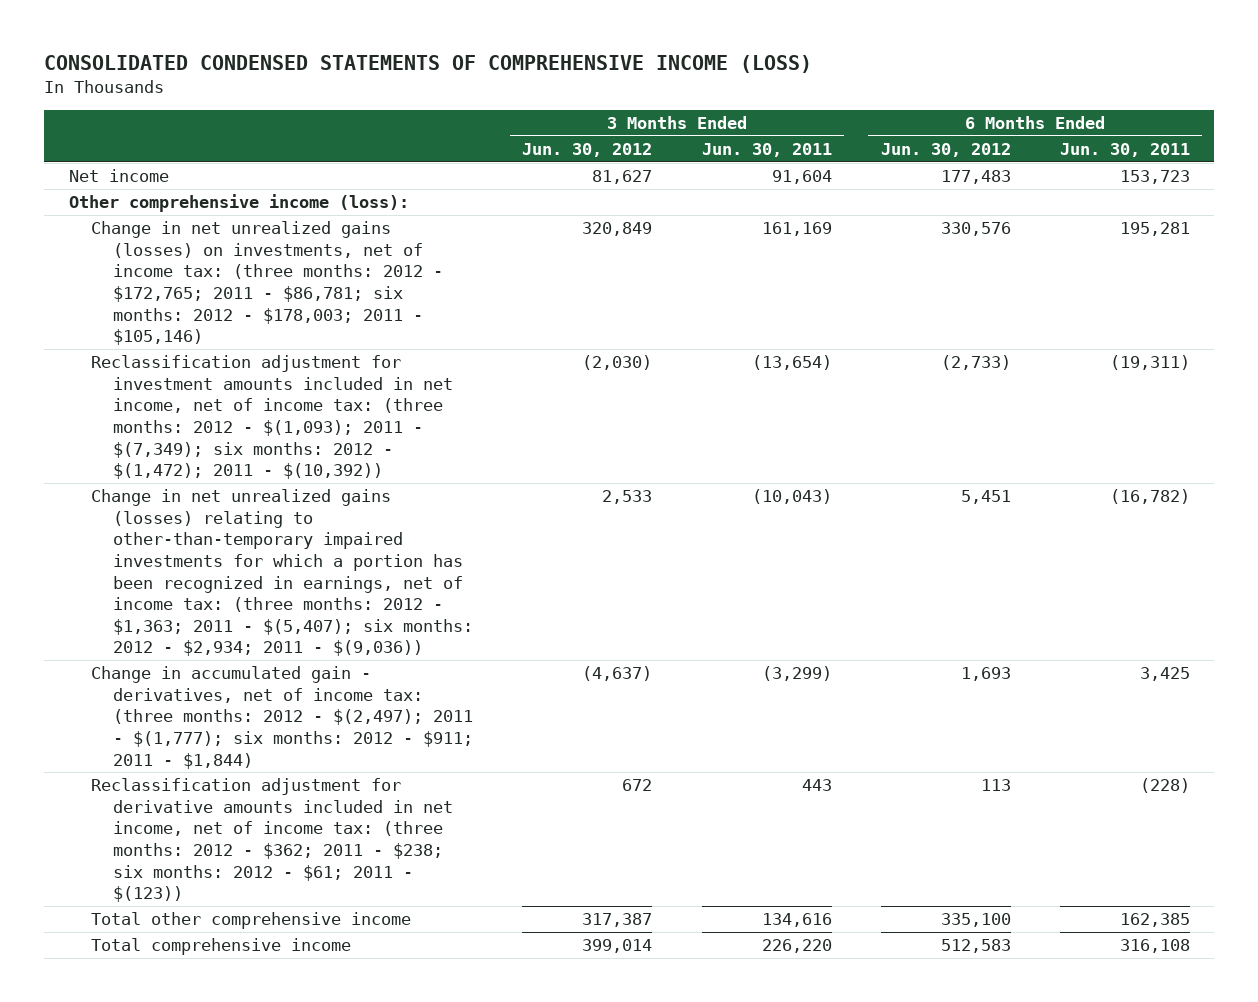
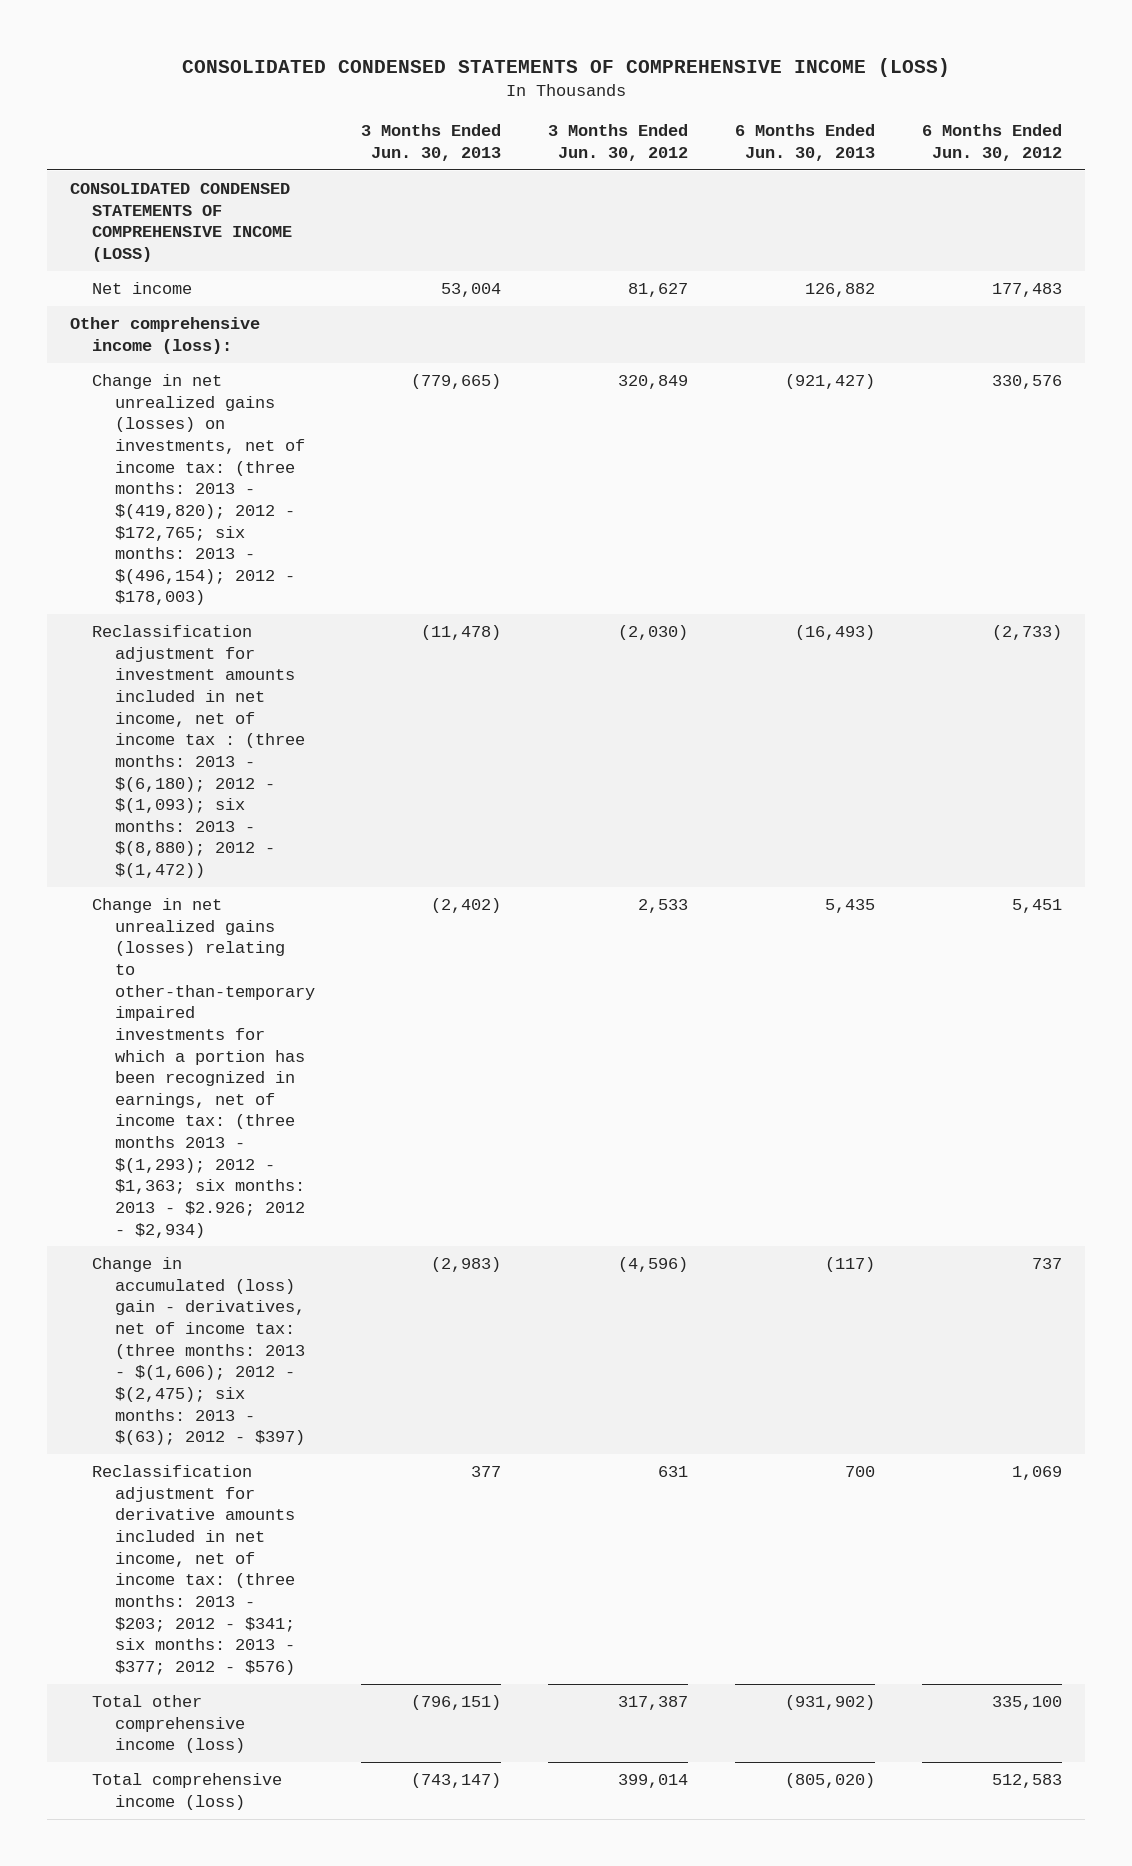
[701,142,832,157] Jun. 30, 2011 -> none
[1059,142,1190,157] Jun. 30, 2011 -> none
none -> [361,124,502,161] 3 Months Ended Jun. 30, 2013
none -> [734,124,875,161] 6 Months Ended Jun. 30, 2013
none -> [69,183,293,262] CONSOLIDATED CONDENSED STATEMENTS OF COMPREHENSIVE INCOME (LOSS)
[91,221,444,346] Change in net unrealized gains (losses) on investments, net of income tax: (three months: 2012 - $172,765; 2011 - $86,781; six months: 2012 - $178,003; 2011 - $105,146) -> [92,374,305,606] Change in net unrealized gains (losses) on investments, net of income tax: (three months: 2013 - $(419,820); 2012 - $172,765; six months: 2013 - $(496,154); 2012 - $178,003)
[91,355,454,480] Reclassification adjustment for investment amounts included in net income, net of income tax: (three months: 2012 - $(1,093); 2011 - $(7,349); six months: 2012 - $(1,472); 2011 - $(10,392)) -> [92,625,305,879] Reclassification adjustment for investment amounts included in net income, net of income tax : (three months: 2013 - $(6,180); 2012 - $(1,093); six months: 2013 - $(8,880); 2012 - $(1,472))
[91,489,474,657] Change in net unrealized gains (losses) relating to other-than-temporary impaired investments for which a portion has been recognized in earnings, net of income tax: (three months: 2012 - $1,363; 2011 - $(5,407); six months: 2012 - $2,934; 2011 - $(9,036)) -> [92,898,315,1238] Change in net unrealized gains (losses) relating to other-than-temporary impaired investments for which a portion has been recognized in earnings, net of income tax: (three months 2013 - $(1,293); 2012 - $1,363; six months: 2013 - $2.926; 2012 - $2,934)
[91,666,474,769] Change in accumulated gain - derivatives, net of income tax: (three months: 2012 - $(2,497); 2011 - $(1,777); six months: 2012 - $911; 2011 - $1,844) -> [92,1257,305,1446] Change in accumulated (loss) gain - derivatives, net of income tax: (three months: 2013 - $(1,606); 2012 - $(2,475); six months: 2013 - $(63); 2012 - $397)
[582,666,653,682] (4,637) -> [618,1257,689,1273] (4,596)
[960,667,1011,682] 1,693 -> [1031,1258,1062,1270] 737
[91,778,454,903] Reclassification adjustment for derivative amounts included in net income, net of income tax: (three months: 2012 - $362; 2011 - $238; six months: 2012 - $61; 2011 - $(123)) -> [92,1465,295,1675] Reclassification adjustment for derivative amounts included in net income, net of income tax: (three months: 2013 - $203; 2012 - $341; six months: 2013 - $377; 2012 - $576)
[622,779,653,792] 672 -> [658,1466,689,1478] 631
[980,779,1011,792] 113 -> [1011,1466,1062,1481] 1,069
[91,912,412,930] Total other comprehensive income -> [92,1695,245,1754] Total other comprehensive income (loss)
[91,938,352,956] Total comprehensive income -> [92,1773,283,1810] Total comprehensive income (loss)

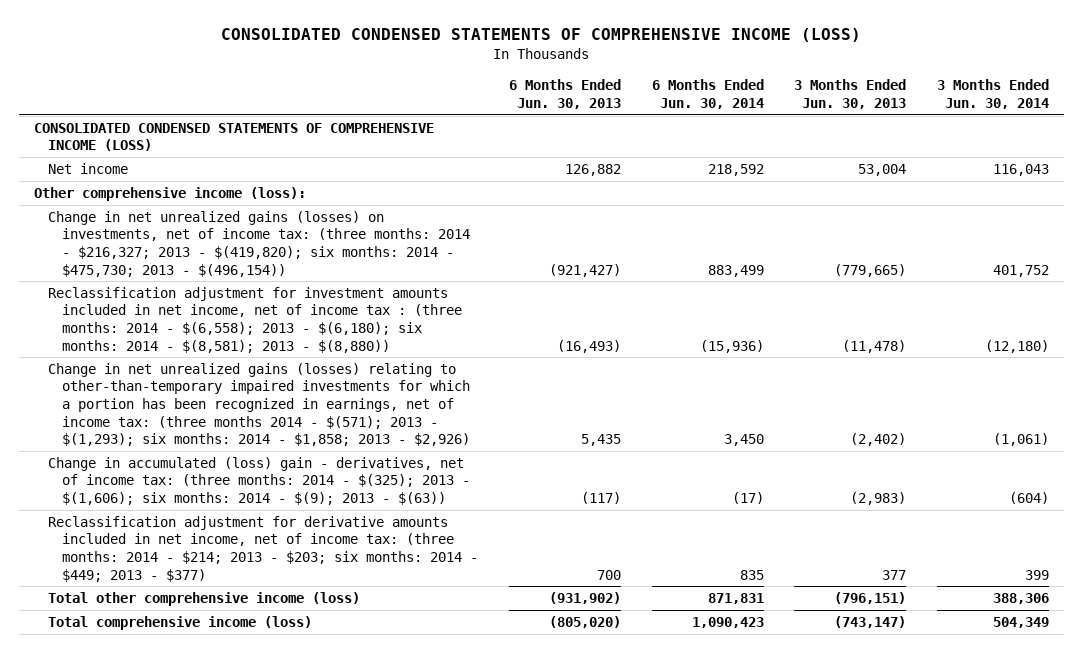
[548,124,689,161] 3 Months Ended Jun. 30, 2012 -> none
[921,124,1062,161] 6 Months Ended Jun. 30, 2012 -> none
none -> [651,79,764,110] 6 Months Ended Jun. 30, 2014
none -> [936,79,1049,110] 3 Months Ended Jun. 30, 2014
[92,374,305,606] Change in net unrealized gains (losses) on investments, net of income tax: (three months: 2013 - $(419,820); 2012 - $172,765; six months: 2013 - $(496,154); 2012 - $178,003) -> [48,210,471,277] Change in net unrealized gains (losses) on investments, net of income tax: (three months: 2014 - $216,327; 2013 - $(419,820); six months: 2014 - $475,730; 2013 - $(496,154))
[92,625,305,879] Reclassification adjustment for investment amounts included in net income, net of income tax : (three months: 2013 - $(6,180); 2012 - $(1,093); six months: 2013 - $(8,880); 2012 - $(1,472)) -> [48,286,463,353] Reclassification adjustment for investment amounts included in net income, net of income tax : (three months: 2014 - $(6,558); 2013 - $(6,180); six months: 2014 - $(8,581); 2013 - $(8,880))
[92,898,315,1238] Change in net unrealized gains (losses) relating to other-than-temporary impaired investments for which a portion has been recognized in earnings, net of income tax: (three months 2013 - $(1,293); 2012 - $1,363; six months: 2013 - $2.926; 2012 - $2,934) -> [48,362,471,447] Change in net unrealized gains (losses) relating to other-than-temporary impaired investments for which a portion has been recognized in earnings, net of income tax: (three months 2014 - $(571); 2013 - $(1,293); six months: 2014 - $1,858; 2013 - $2,926)
[92,1257,305,1446] Change in accumulated (loss) gain - derivatives, net of income tax: (three months: 2013 - $(1,606); 2012 - $(2,475); six months: 2013 - $(63); 2012 - $397) -> [48,456,471,506] Change in accumulated (loss) gain - derivatives, net of income tax: (three months: 2014 - $(325); 2013 - $(1,606); six months: 2014 - $(9); 2013 - $(63))
[92,1465,295,1675] Reclassification adjustment for derivative amounts included in net income, net of income tax: (three months: 2013 - $203; 2012 - $341; six months: 2013 - $377; 2012 - $576) -> [48,515,479,582] Reclassification adjustment for derivative amounts included in net income, net of income tax: (three months: 2014 - $214; 2013 - $203; six months: 2014 - $449; 2013 - $377)

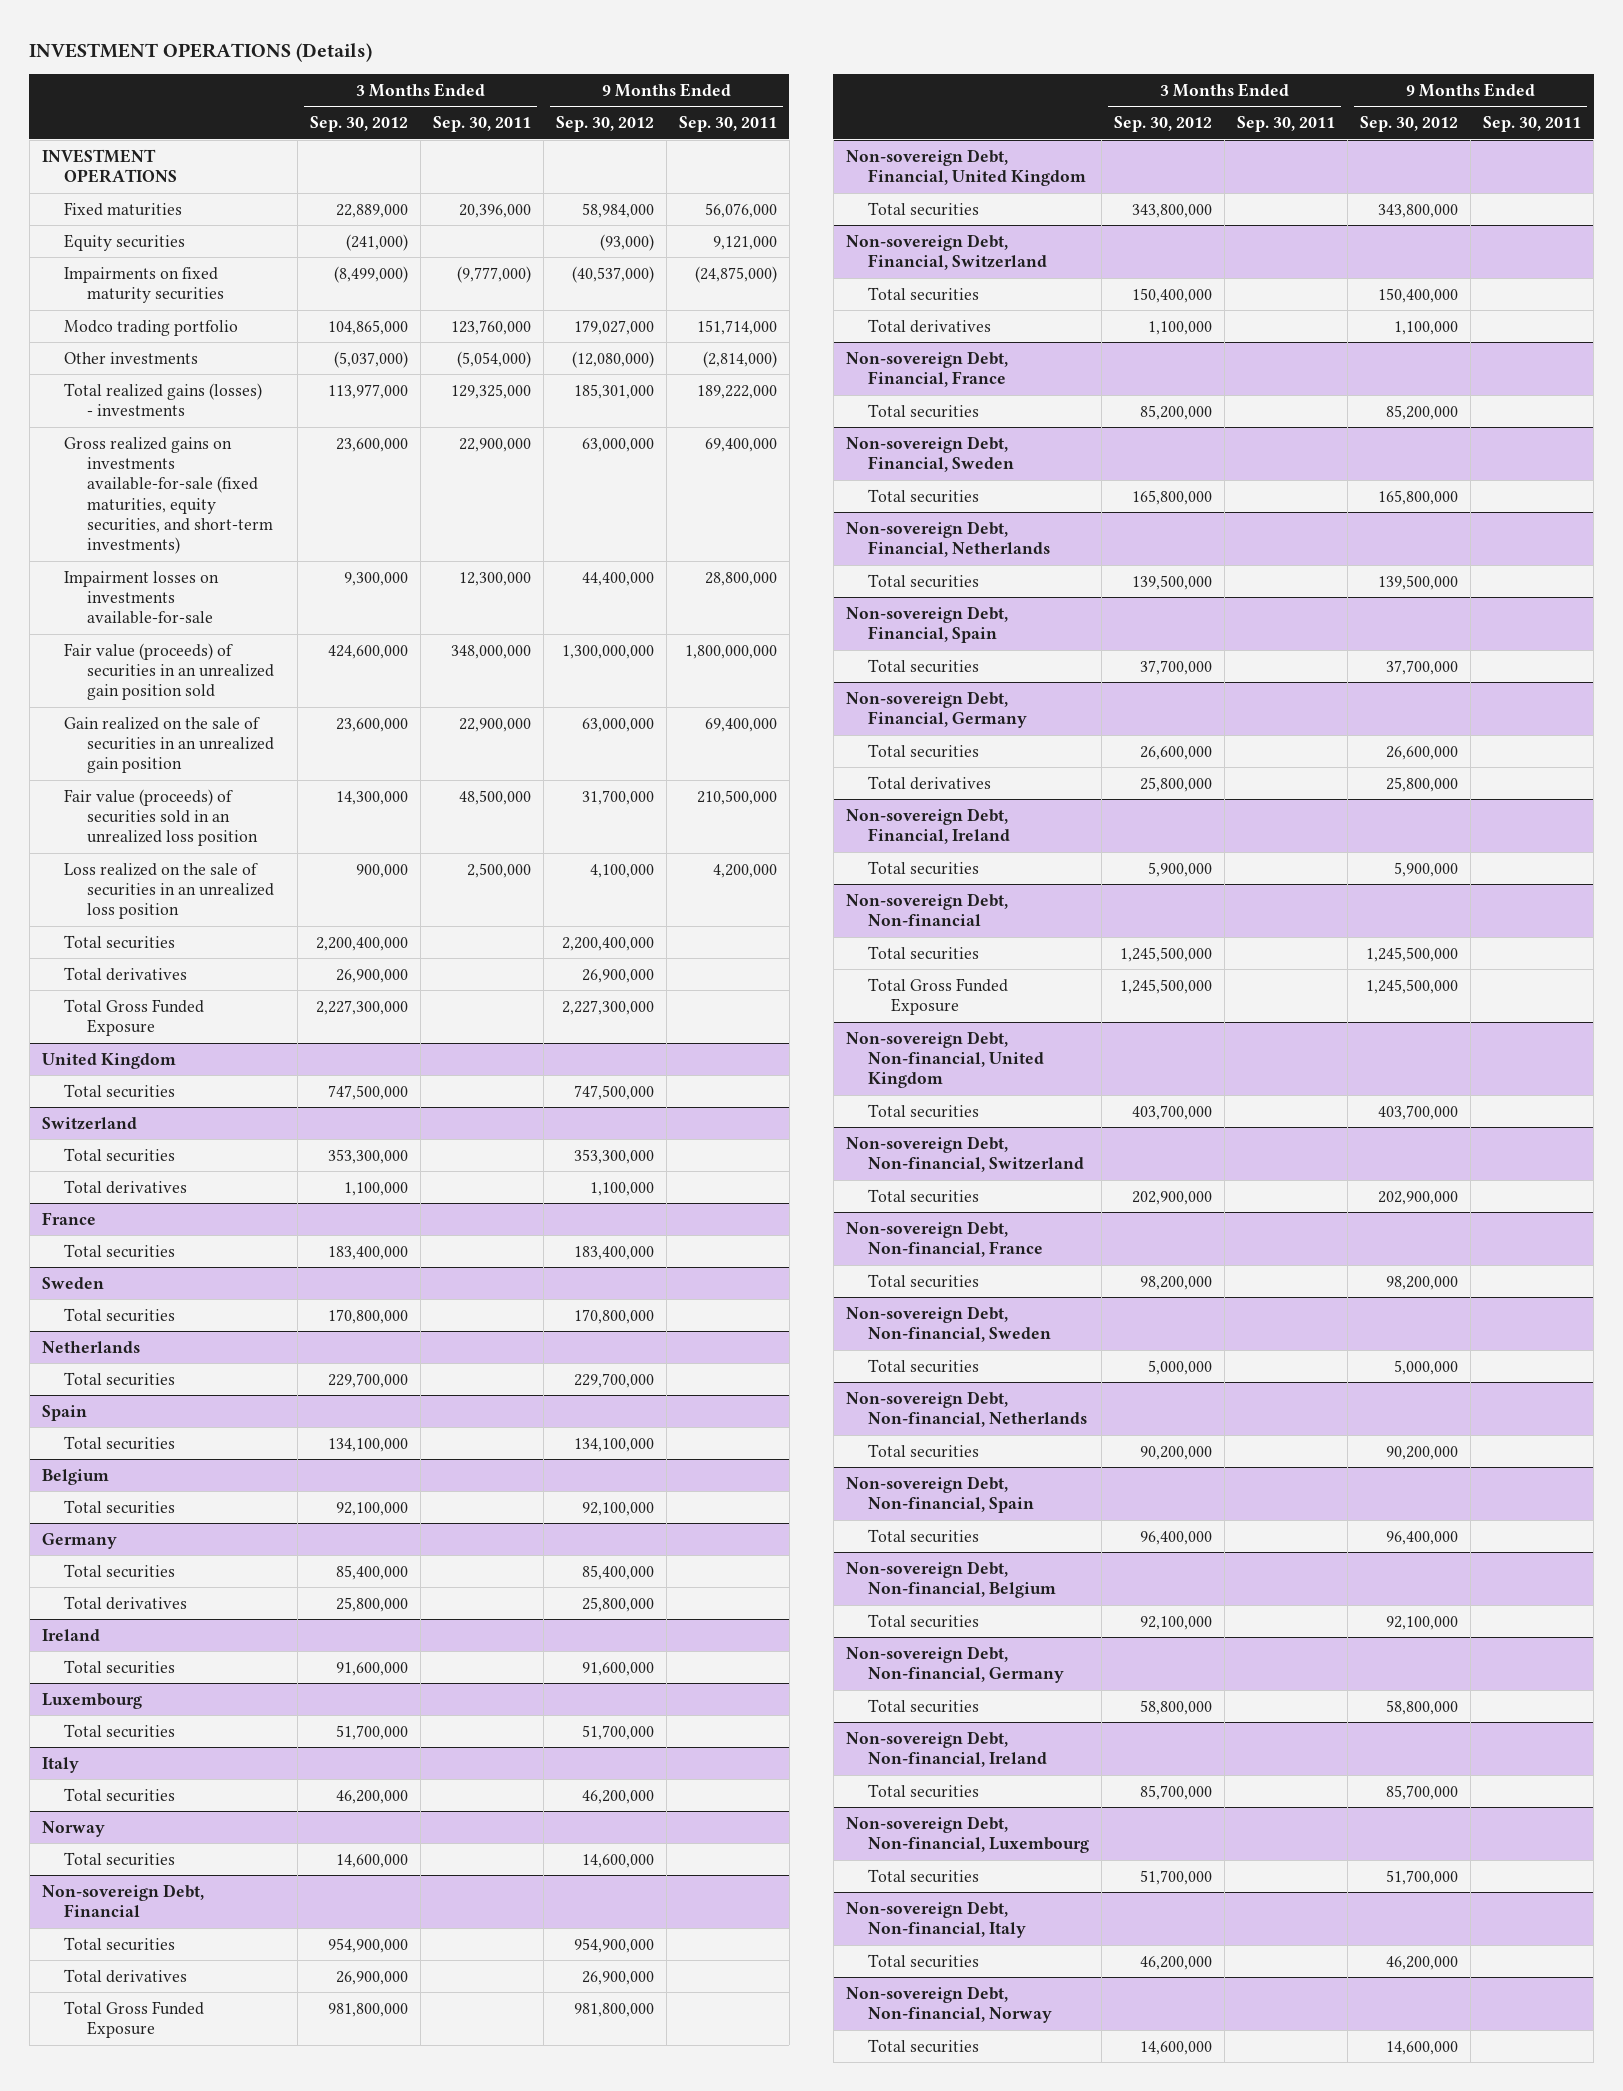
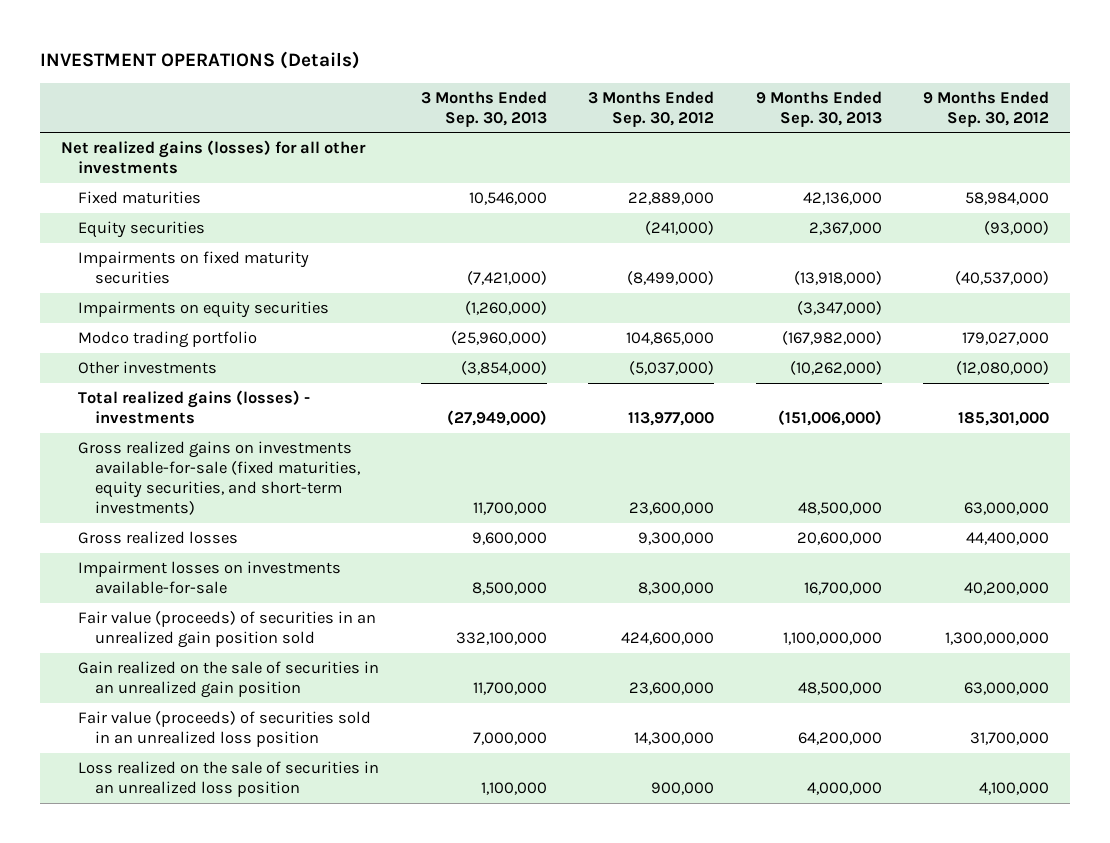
[433,116,532,133] Sep. 30, 2011 -> none
[678,116,777,133] Sep. 30, 2011 -> none
none -> [420,90,547,127] 3 Months Ended Sep. 30, 2013
none -> [755,90,882,127] 9 Months Ended Sep. 30, 2013
[41,148,178,184] INVESTMENT OPERATIONS -> none
none -> [60,140,366,175] Net realized gains (losses) for all other investments
none -> [78,301,330,319] Impairments on equity securities
none -> [78,531,239,545] Gross realized losses
[344,571,409,586] 9,300,000 -> [638,582,715,596] 8,300,000
[582,571,655,586] 44,400,000 -> [964,582,1050,596] 40,200,000
[64,934,176,949] Total securities -> none
[64,966,188,981] Total derivatives -> none
[64,998,205,1037] Total Gross Funded Exposure -> none
[41,1052,176,1069] United Kingdom -> none
[64,1083,176,1098] Total securities -> none
[41,1116,137,1130] Switzerland -> none
[64,1147,176,1162] Total securities -> none
[64,1179,188,1194] Total derivatives -> none
[41,1211,96,1225] France -> none
[64,1243,176,1258] Total securities -> none
[41,1276,104,1289] Sweden -> none
[64,1307,176,1322] Total securities -> none
[41,1340,140,1353] Netherlands -> none
[64,1371,176,1386] Total securities -> none
[41,1404,87,1421] Spain -> none
[64,1435,176,1450] Total securities -> none
[41,1468,109,1485] Belgium -> none
[64,1499,176,1514] Total securities -> none
[41,1532,117,1549] Germany -> none
[64,1563,176,1578] Total securities -> none
[64,1595,188,1610] Total derivatives -> none
[41,1628,100,1641] Ireland -> none
[64,1659,176,1674] Total securities -> none
[41,1692,142,1709] Luxembourg -> none
[64,1723,176,1738] Total securities -> none
[41,1756,79,1773] Italy -> none
[64,1787,176,1802] Total securities -> none
[41,1820,105,1837] Norway -> none
[64,1851,176,1866] Total securities -> none
[41,1883,204,1918] Non-sovereign Debt, Financial -> none
[64,1936,176,1951] Total securities -> none
[64,1968,188,1983] Total derivatives -> none
[64,2000,205,2039] Total Gross Funded Exposure -> none
[845,148,1087,187] Non-sovereign Debt, Financial, United Kingdom -> none
[868,201,980,216] Total securities -> none
[845,233,1048,271] Non-sovereign Debt, Financial, Switzerland -> none
[868,286,980,301] Total securities -> none
[868,318,992,333] Total derivatives -> none
[845,350,1008,388] Non-sovereign Debt, Financial, France -> none
[868,403,980,418] Total securities -> none
[845,435,1015,473] Non-sovereign Debt, Financial, Sweden -> none
[868,488,980,503] Total securities -> none
[845,520,1051,558] Non-sovereign Debt, Financial, Netherlands -> none
[868,573,980,588] Total securities -> none
[845,605,1008,644] Non-sovereign Debt, Financial, Spain -> none
[868,658,980,673] Total securities -> none
[845,690,1028,729] Non-sovereign Debt, Financial, Germany -> none
[868,743,980,758] Total securities -> none
[868,775,992,790] Total derivatives -> none
[845,807,1011,845] Non-sovereign Debt, Financial, Ireland -> none
[868,860,980,875] Total securities -> none
[845,892,1008,927] Non-sovereign Debt, Non-financial -> none
[868,945,980,960] Total securities -> none
[868,977,1009,1016] Total Gross Funded Exposure -> none
[845,1030,1045,1089] Non-sovereign Debt, Non-financial, United Kingdom -> none
[868,1103,980,1118] Total securities -> none
[845,1135,1085,1173] Non-sovereign Debt, Non-financial, Switzerland -> none
[868,1188,980,1203] Total securities -> none
[845,1220,1044,1258] Non-sovereign Debt, Non-financial, France -> none
[868,1273,980,1288] Total securities -> none
[845,1305,1052,1343] Non-sovereign Debt, Non-financial, Sweden -> none
[868,1358,980,1373] Total securities -> none
[845,1390,1088,1428] Non-sovereign Debt, Non-financial, Netherlands -> none
[868,1443,980,1458] Total securities -> none
[845,1475,1035,1514] Non-sovereign Debt, Non-financial, Spain -> none
[868,1528,980,1543] Total securities -> none
[845,1560,1057,1599] Non-sovereign Debt, Non-financial, Belgium -> none
[868,1613,980,1628] Total securities -> none
[845,1645,1065,1684] Non-sovereign Debt, Non-financial, Germany -> none
[868,1698,980,1713] Total securities -> none
[845,1730,1048,1768] Non-sovereign Debt, Non-financial, Ireland -> none
[868,1783,980,1798] Total securities -> none
[845,1815,1090,1854] Non-sovereign Debt, Non-financial, Luxembourg -> none
[868,1868,980,1883] Total securities -> none
[845,1900,1027,1939] Non-sovereign Debt, Non-financial, Italy -> none
[868,1953,980,1968] Total securities -> none
[845,1985,1053,2024] Non-sovereign Debt, Non-financial, Norway -> none
[868,2038,980,2053] Total securities -> none

